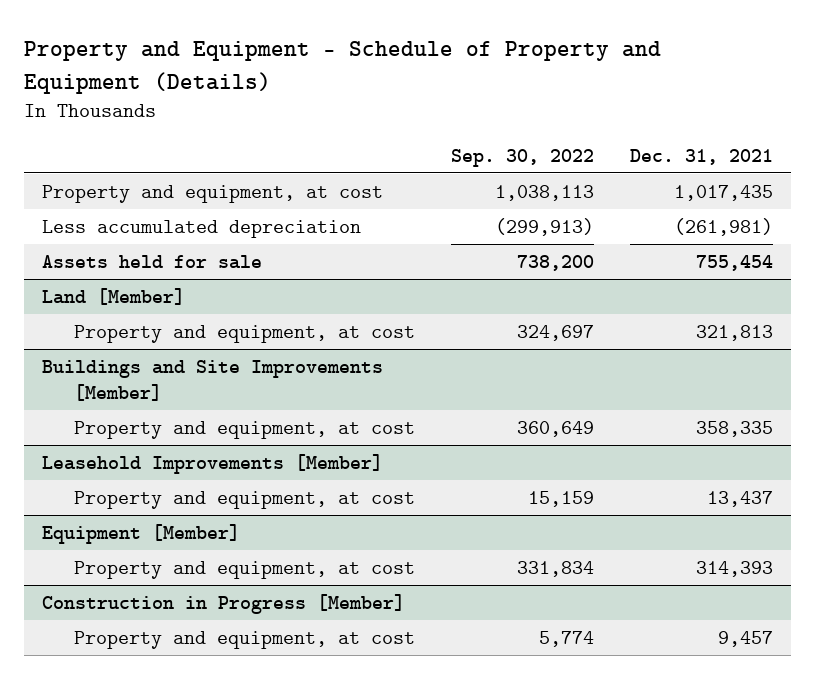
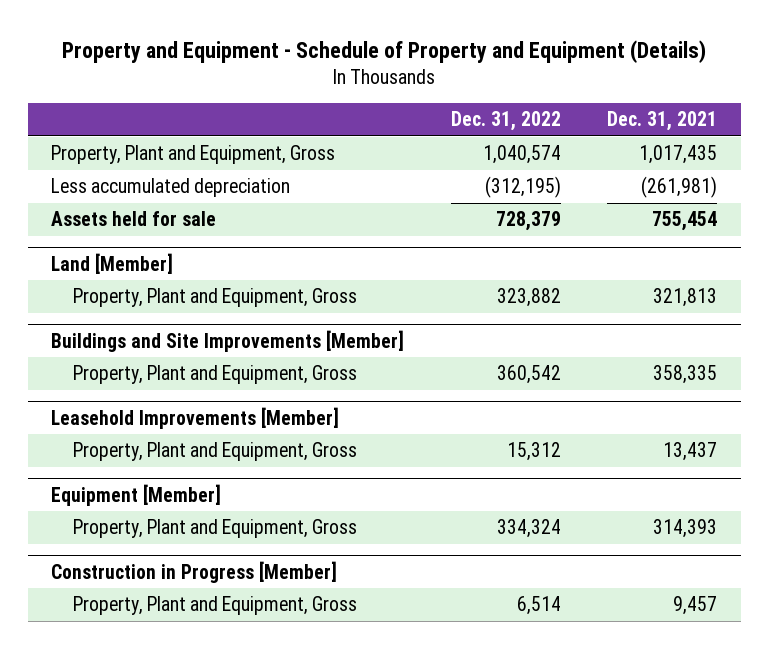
[450,148,594,167] Sep. 30, 2022 -> none
none -> [450,111,561,132] Dec. 31, 2022
[41,185,383,204] Property and equipment, at cost -> [51,145,336,165] Property, Plant and Equipment, Gross
[73,325,415,344] Property and equipment, at cost -> [73,288,358,308] Property, Plant and Equipment, Gross
[73,421,415,440] Property and equipment, at cost -> [73,365,358,385] Property, Plant and Equipment, Gross
[73,491,415,510] Property and equipment, at cost -> [73,442,358,462] Property, Plant and Equipment, Gross
[73,561,415,580] Property and equipment, at cost -> [73,519,358,539] Property, Plant and Equipment, Gross
[73,631,415,650] Property and equipment, at cost -> [73,596,358,616] Property, Plant and Equipment, Gross

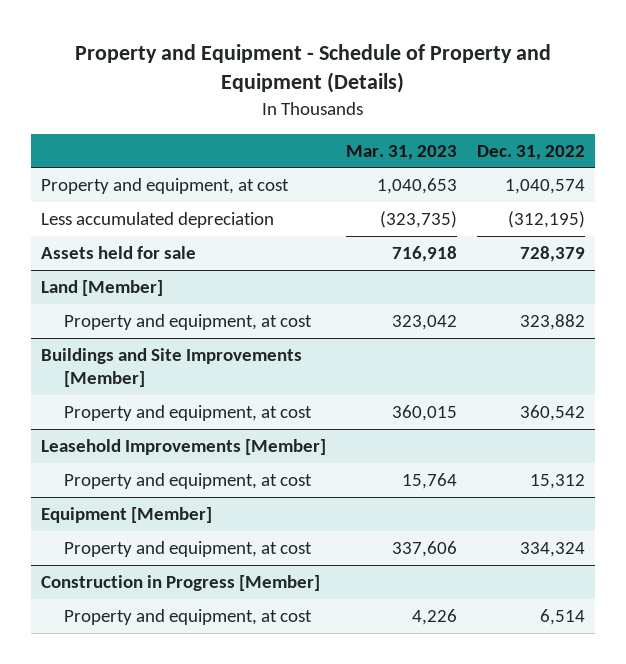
[607,111,718,132] Dec. 31, 2021 -> none
none -> [346,144,458,160] Mar. 31, 2023
[51,145,336,165] Property, Plant and Equipment, Gross -> [40,177,289,194] Property and equipment, at cost
[73,288,358,308] Property, Plant and Equipment, Gross -> [64,313,313,330] Property and equipment, at cost
[73,365,358,385] Property, Plant and Equipment, Gross -> [64,404,313,421] Property and equipment, at cost
[73,442,358,462] Property, Plant and Equipment, Gross -> [64,472,313,489] Property and equipment, at cost
[73,519,358,539] Property, Plant and Equipment, Gross -> [64,540,313,557] Property and equipment, at cost
[73,596,358,616] Property, Plant and Equipment, Gross -> [64,608,313,625] Property and equipment, at cost

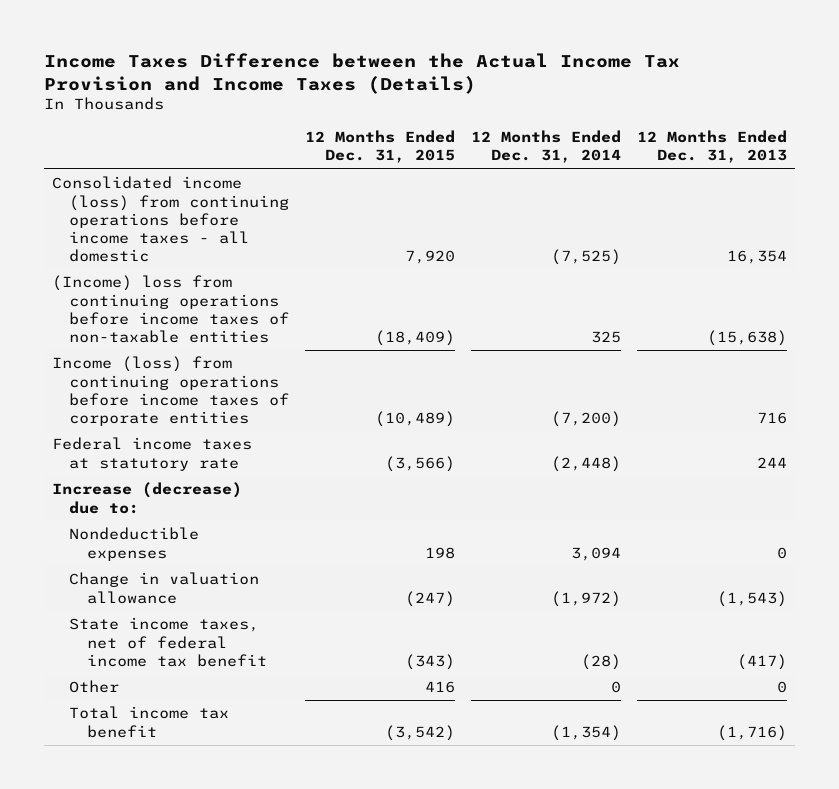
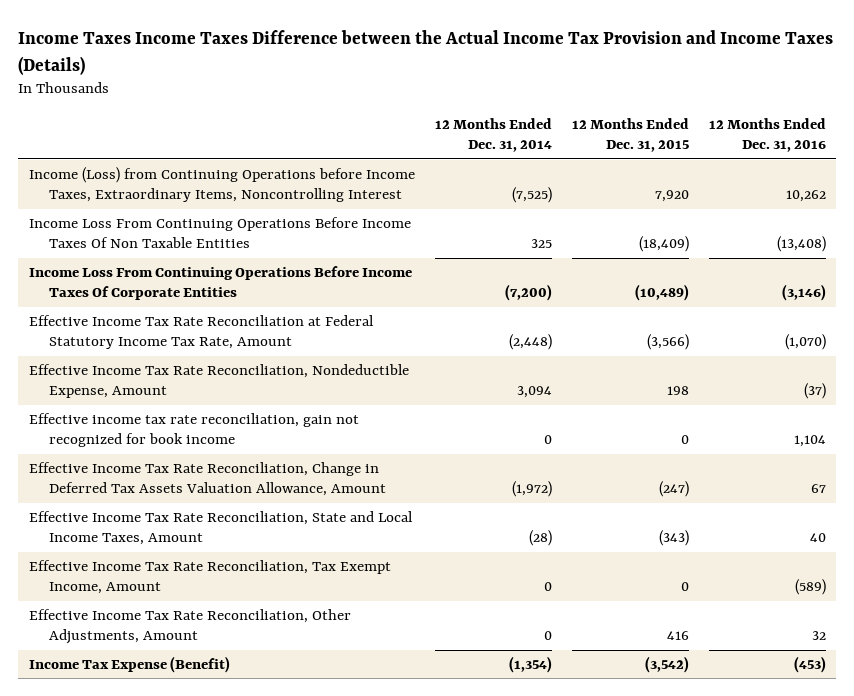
[44,52,681,94] Income Taxes Difference between the Actual Income Tax Provision and Income Taxes (Details) -> [18,30,834,75] Income Taxes Income Taxes Difference between the Actual Income Tax Provision and Income Taxes (Details)
[637,130,788,164] 12 Months Ended Dec. 31, 2013 -> none
none -> [708,117,826,153] 12 Months Ended Dec. 31, 2016
[52,482,243,514] Increase (decrease) due to: -> none
[52,176,290,263] Consolidated income (loss) from continuing operations before income taxes - all domestic -> [28,166,415,203] Income (Loss) from Continuing Operations before Income Taxes, Extraordinary Items, Noncontrolling Interest
[52,275,290,343] (Income) loss from continuing operations before income taxes of non-taxable entities -> [28,216,411,249] Income Loss From Continuing Operations Before Income Taxes Of Non Taxable Entities
[52,356,290,426] Income (loss) from continuing operations before income taxes of corporate entities -> [28,265,412,301] Income Loss From Continuing Operations Before Income Taxes Of Corporate Entities
[52,437,253,471] Federal income taxes at statutory rate -> [28,314,374,350] Effective Income Tax Rate Reconciliation at Federal Statutory Income Tax Rate, Amount
[69,527,200,561] Nondeductible expenses -> [28,363,409,399] Effective Income Tax Rate Reconciliation, Nondeductible Expense, Amount
none -> [28,412,359,448] Effective income tax rate reconciliation, gain not recognized for book income
[69,572,260,604] Change in valuation allowance -> [28,461,387,497] Effective Income Tax Rate Reconciliation, Change in Deferred Tax Assets Valuation Allowance, Amount
[69,617,267,667] State income taxes, net of federal income tax benefit -> [28,510,413,546] Effective Income Tax Rate Reconciliation, State and Local Income Taxes, Amount
none -> [28,559,391,595] Effective Income Tax Rate Reconciliation, Tax Exempt Income, Amount
[69,680,120,694] Other -> [28,608,351,645] Effective Income Tax Rate Reconciliation, Other Adjustments, Amount
[69,706,230,738] Total income tax benefit -> [28,655,230,673] Income Tax Expense (Benefit)

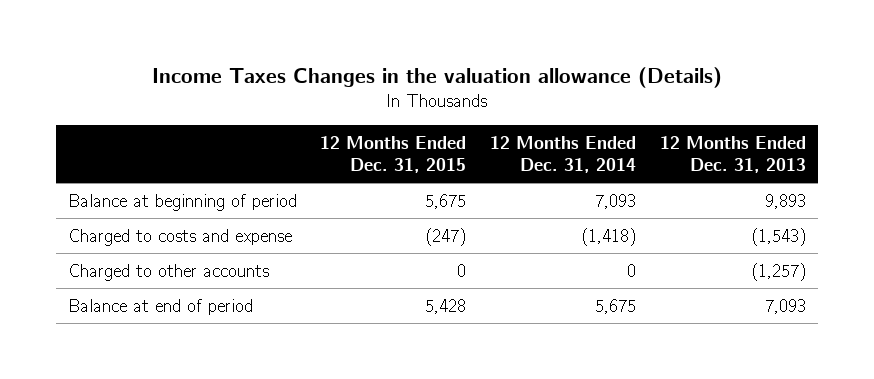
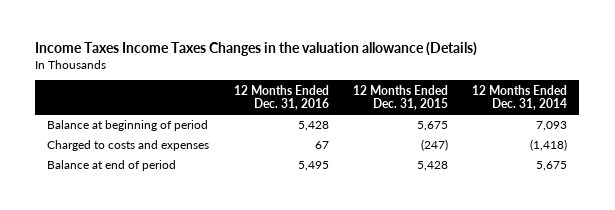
[151,67,722,89] Income Taxes Changes in the valuation allowance (Details) -> [35,42,478,57] Income Taxes Income Taxes Changes in the valuation allowance (Details)
[660,135,807,173] 12 Months Ended Dec. 31, 2013 -> none
none -> [233,84,329,111] 12 Months Ended Dec. 31, 2016
[67,263,269,281] Charged to other accounts -> none
[67,228,292,246] Charged to costs and expense -> [47,140,210,152] Charged to costs and expenses

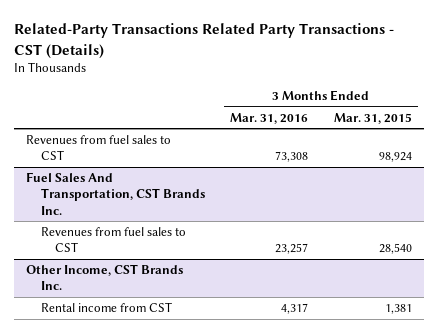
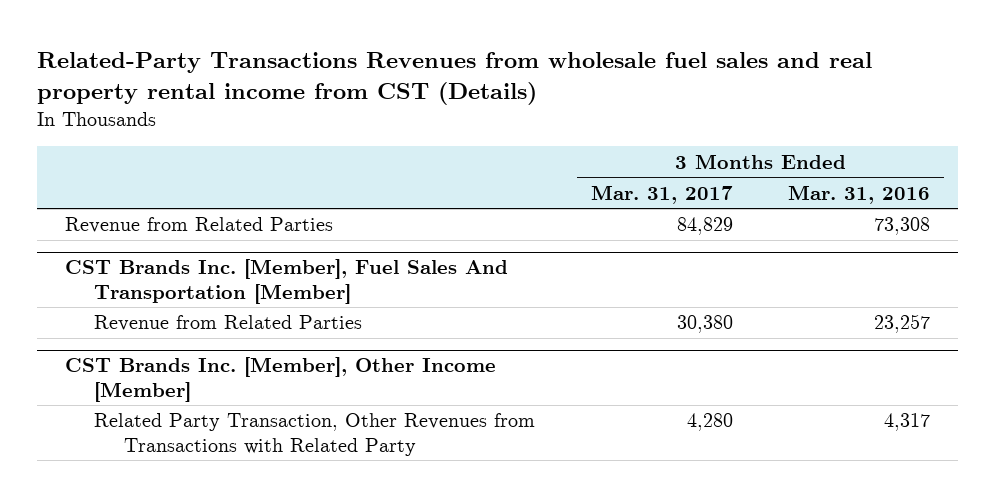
[13,23,394,59] Related-Party Transactions Related Party Transactions - CST (Details) -> [36,52,872,106] Related-Party Transactions Revenues from wholesale fuel sales and real property rental income from CST (Details)
[333,112,412,124] Mar. 31, 2015 -> none
none -> [590,184,733,204] Mar. 31, 2017
[26,135,172,161] Revenues from fuel sales to CST -> [64,217,333,234] Revenue from Related Parties
[26,172,205,215] Fuel Sales And Transportation, CST Brands Inc. -> [64,259,508,304] CST Brands Inc. [Member], Fuel Sales And Transportation [Member]
[40,227,186,253] Revenues from fuel sales to CST -> [94,315,363,332] Revenue from Related Parties
[26,264,184,291] Other Income, CST Brands Inc. -> [64,357,496,402] CST Brands Inc. [Member], Other Income [Member]
[40,302,172,313] Rental income from CST -> [94,413,536,456] Related Party Transaction, Other Revenues from Transactions with Related Party

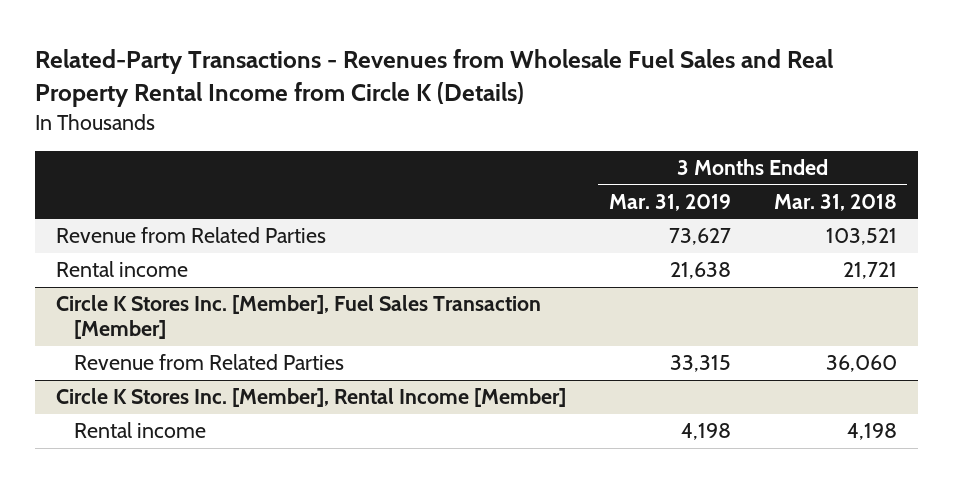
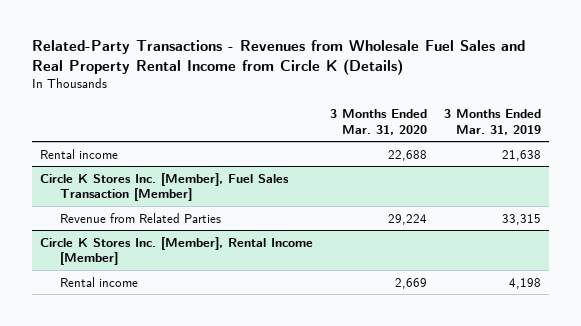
[773,194,897,212] Mar. 31, 2018 -> none
none -> [329,108,427,135] 3 Months Ended Mar. 31, 2020
[56,227,327,244] Revenue from Related Parties -> none

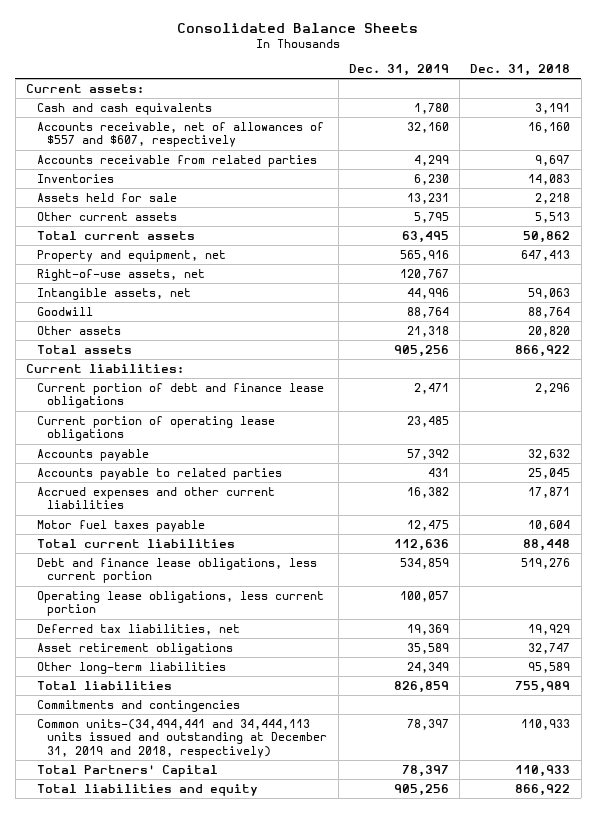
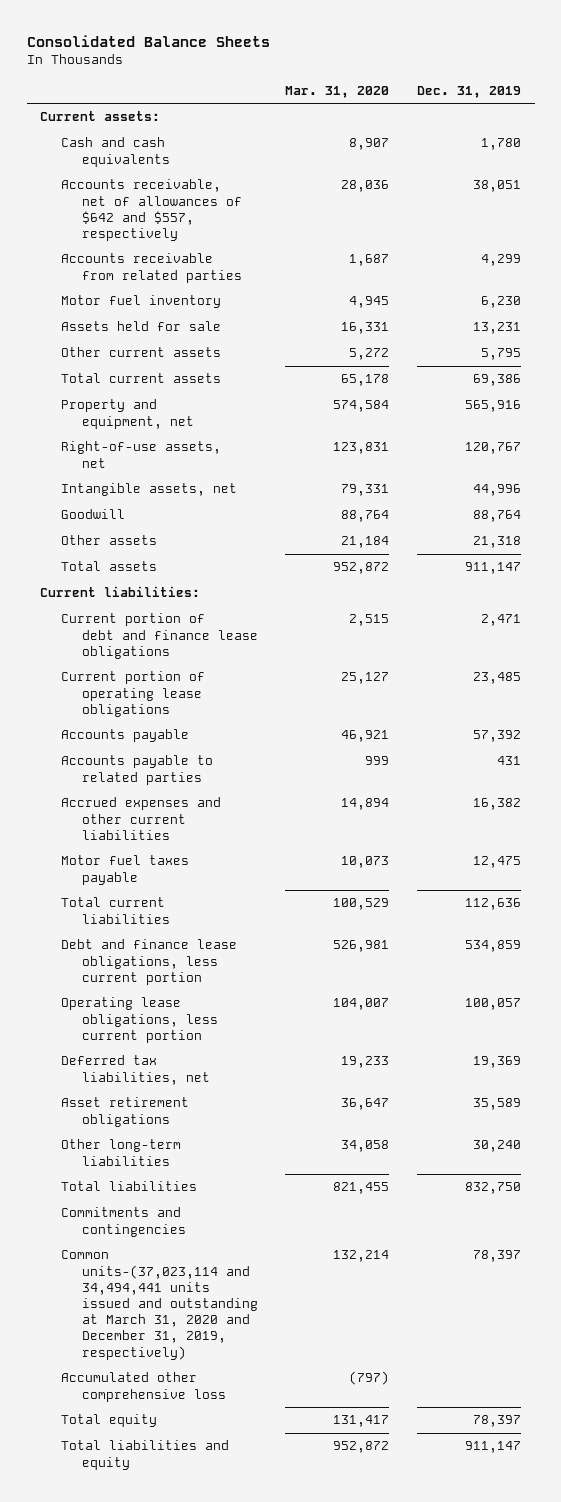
[470,64,571,77] Dec. 31, 2018 -> none
none -> [285,85,390,98] Mar. 31, 2020
[36,121,324,148] Accounts receivable, net of allowances of $557 and $607, respectively -> [61,179,242,241] Accounts receivable, net of allowances of $642 and $557, respectively
[406,121,449,133] 32,160 -> [472,180,521,193] 38,051
[36,173,114,183] Inventories -> [61,295,222,309] Motor fuel inventory
[401,230,449,243] 63,495 -> [472,374,521,387] 69,386
[393,344,449,357] 905,256 -> [464,562,521,575] 911,147
[406,661,449,673] 24,349 -> [472,1140,521,1153] 30,240
[393,680,449,693] 826,859 -> [464,1182,521,1195] 832,750
[36,718,328,758] Common units-(34,494,441 and 34,444,113 units issued and outstanding at December 31, 2019 and 2018, respectively) -> [61,1250,258,1360] Common units-(37,023,114 and 34,494,441 units issued and outstanding at March 31, 2020 and December 31, 2019, respectively)
none -> [61,1372,226,1402] Accumulated other comprehensive loss
[36,764,218,777] Total Partners' Capital -> [61,1414,158,1428] Total equity
[393,783,449,796] 905,256 -> [464,1441,521,1454] 911,147

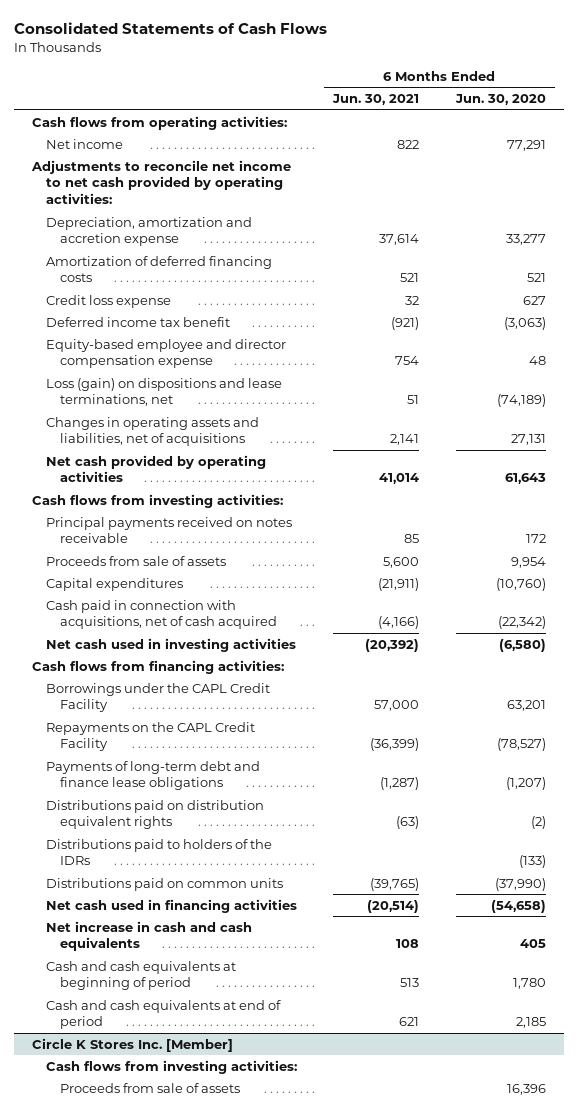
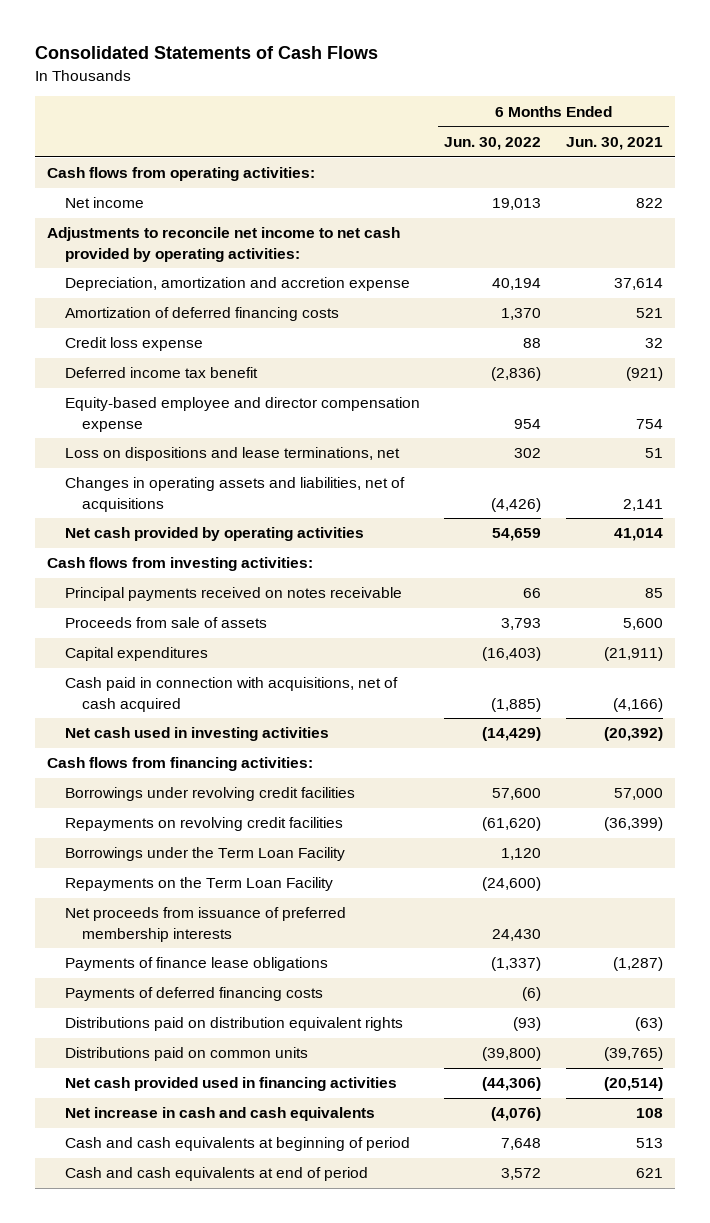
[454,93,546,105] Jun. 30, 2020 -> none
none -> [444,136,542,150] Jun. 30, 2022
[45,377,282,407] Loss (gain) on dispositions and lease terminations, net -> [64,447,400,462] Loss on dispositions and lease terminations, net
[45,682,270,713] Borrowings under the CAPL Credit Facility -> [64,787,355,802] Borrowings under revolving credit facilities
[45,721,255,752] Repayments on the CAPL Credit Facility -> [64,817,343,832] Repayments on revolving credit facilities
none -> [64,847,345,862] Borrowings under the Term Loan Facility
none -> [64,877,333,892] Repayments on the Term Loan Facility
none -> [64,907,346,942] Net proceeds from issuance of preferred membership interests
[45,760,260,791] Payments of long-term debt and finance lease obligations -> [64,957,328,972] Payments of finance lease obligations
none -> [64,987,323,1002] Payments of deferred financing costs
[45,838,272,866] Distributions paid to holders of the IDRs -> none
[45,898,297,913] Net cash used in financing activities -> [64,1077,397,1092] Net cash provided used in financing activities
[32,1037,234,1052] Circle K Stores Inc. [Member] -> none
[45,1059,297,1074] Cash flows from investing activities: -> none
[59,1082,240,1093] Proceeds from sale of assets -> none

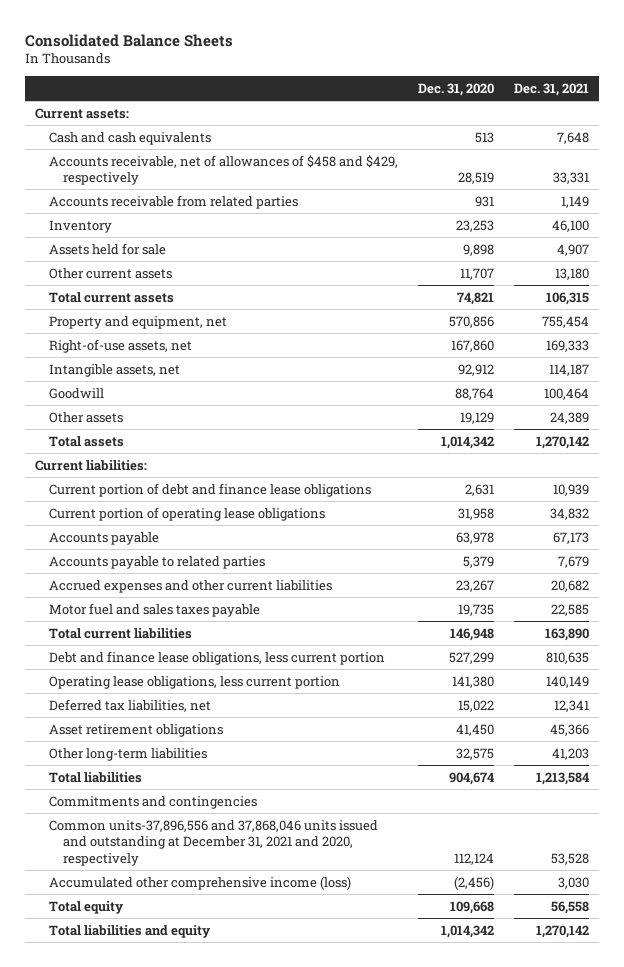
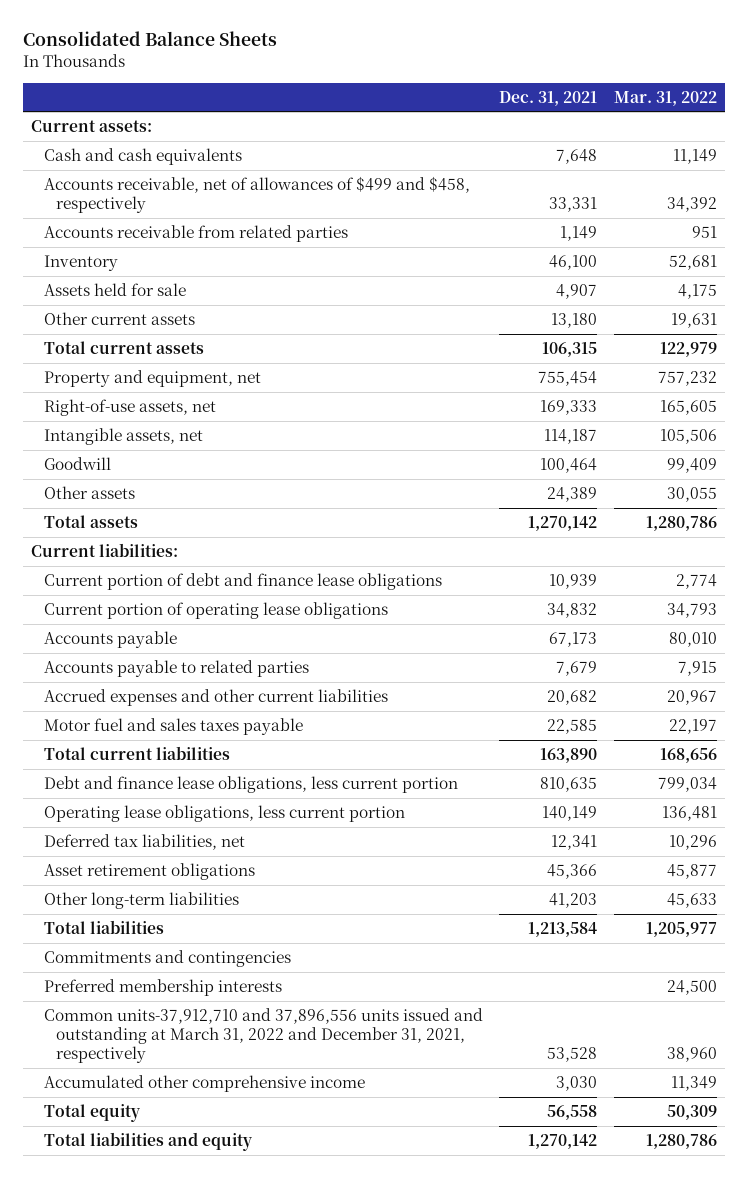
[418,83,495,97] Dec. 31, 2020 -> none
none -> [614,90,718,106] Mar. 31, 2022
[49,154,399,186] Accounts receivable, net of allowances of $458 and $429, respectively -> [43,176,470,214] Accounts receivable, net of allowances of $499 and $458, respectively
none -> [43,979,282,997] Preferred membership interests
[49,819,379,866] Common units-37,896,556 and 37,868,046 units issued and outstanding at December 31, 2021 and 2020, respectively -> [43,1008,483,1064] Common units-37,912,710 and 37,896,556 units issued and outstanding at March 31, 2022 and December 31, 2021, respectively
[49,875,352,890] Accumulated other comprehensive income (loss) -> [43,1075,365,1093] Accumulated other comprehensive income

